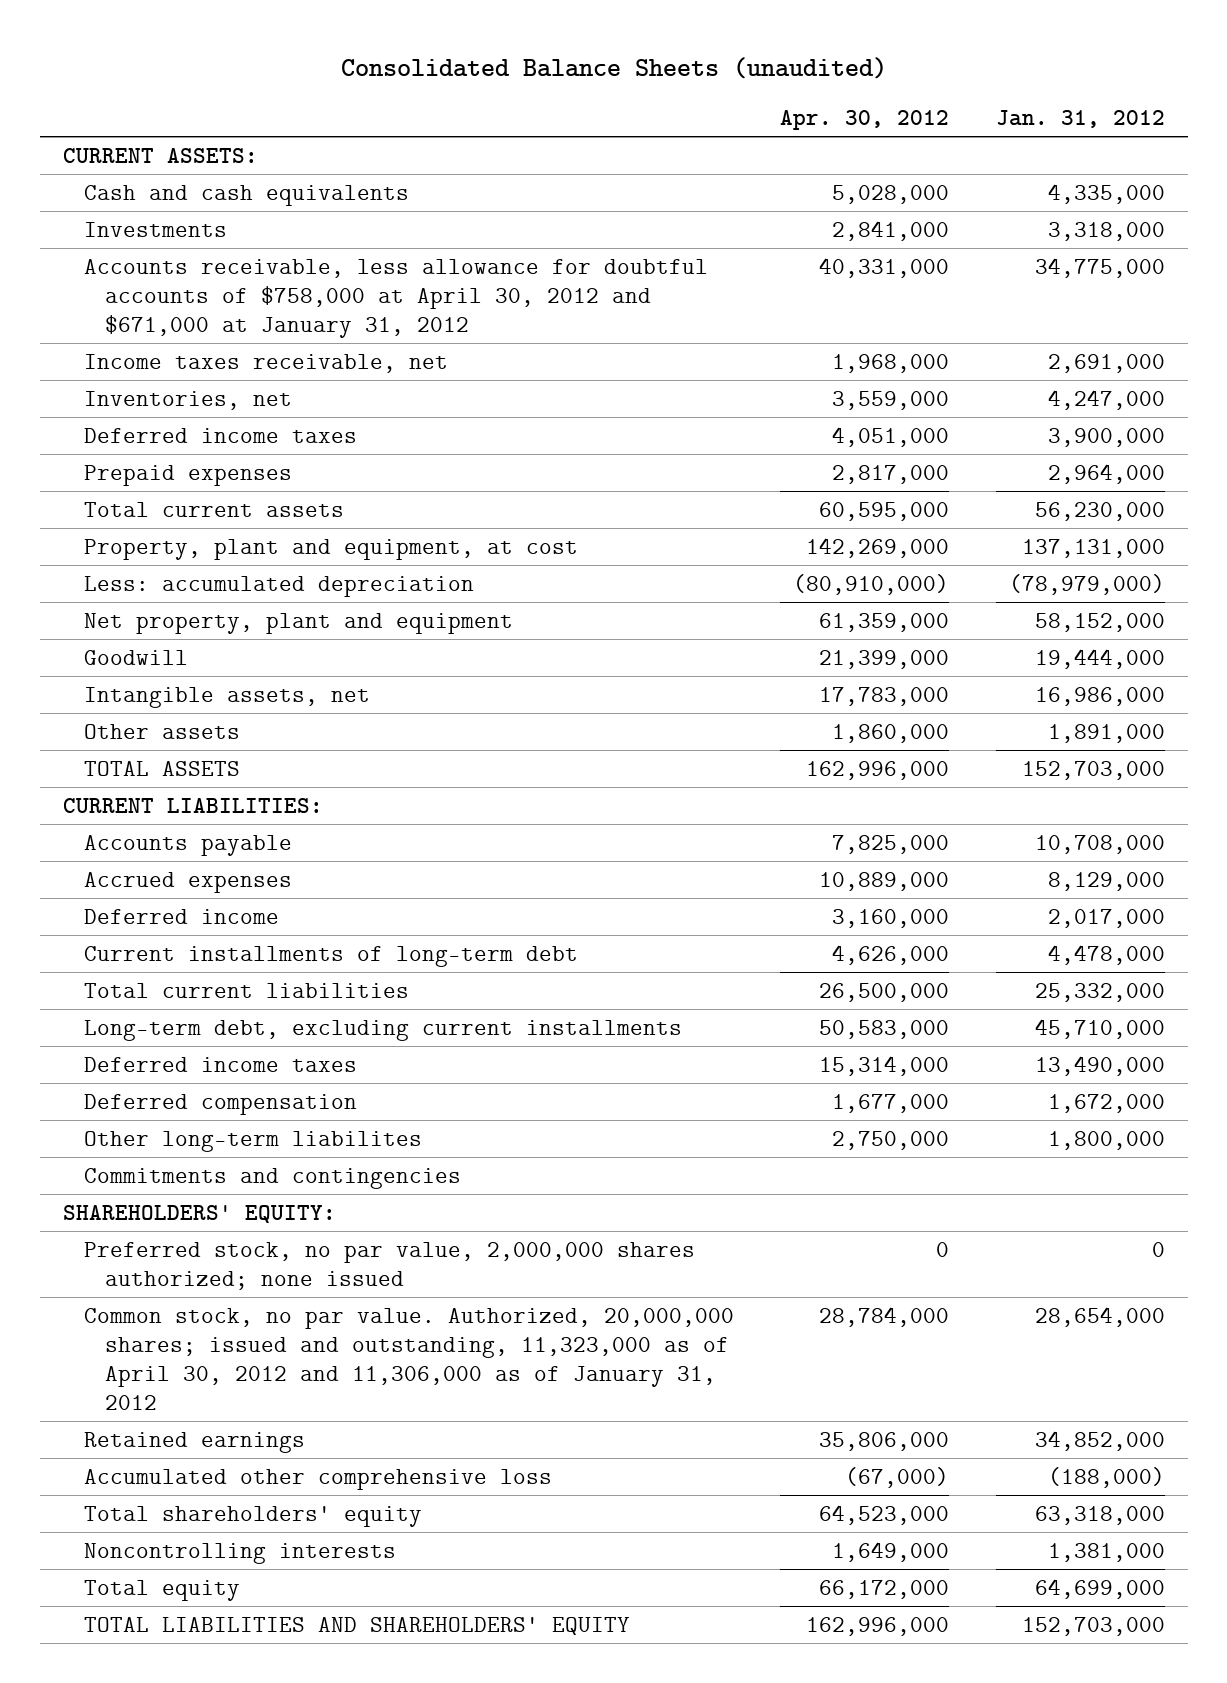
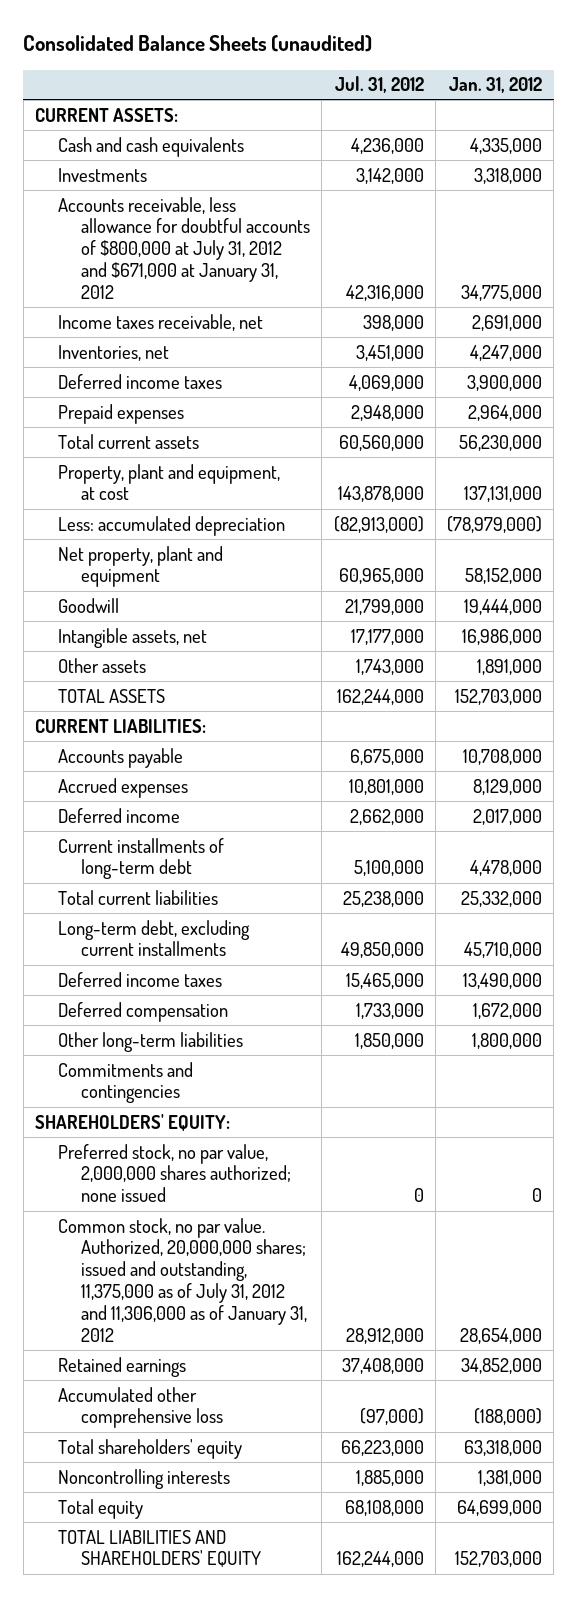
[780,109,950,130] Apr. 30, 2012 -> none
none -> [334,76,424,94] Jul. 31, 2012
[83,258,708,338] Accounts receivable, less allowance for doubtful accounts of $758,000 at April 30, 2012 and $671,000 at January 31, 2012 -> [57,196,311,300] Accounts receivable, less allowance for doubtful accounts of $800,000 at July 31, 2012 and $671,000 at January 31, 2012
[83,1130,422,1152] Other long-term liabilites -> [57,1031,243,1052] Other long-term liabilities
[83,1307,734,1410] Common stock, no par value. Authorized, 20,000,000 shares; issued and outstanding, 11,323,000 as of April 30, 2012 and 11,306,000 as of January 31, 2012 -> [57,1217,308,1343] Common stock, no par value. Authorized, 20,000,000 shares; issued and outstanding, 11,375,000 as of July 31, 2012 and 11,306,000 as of January 31, 2012

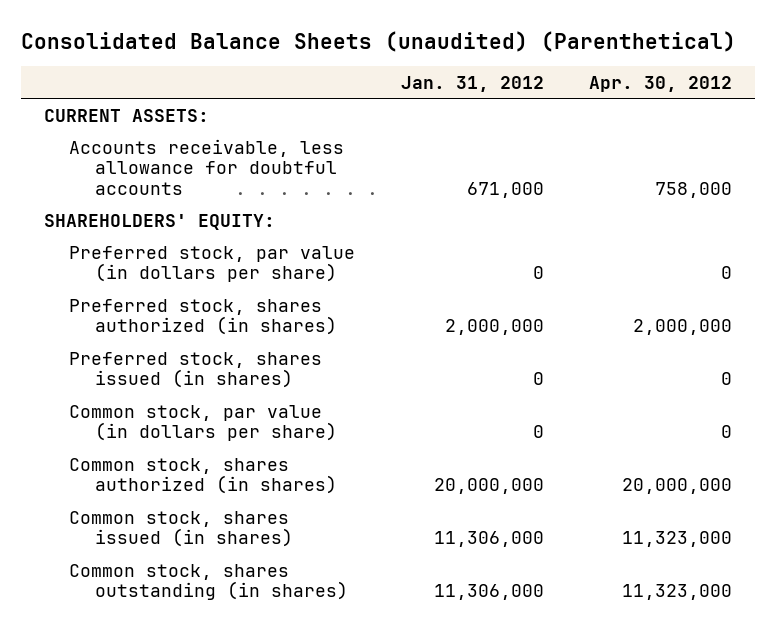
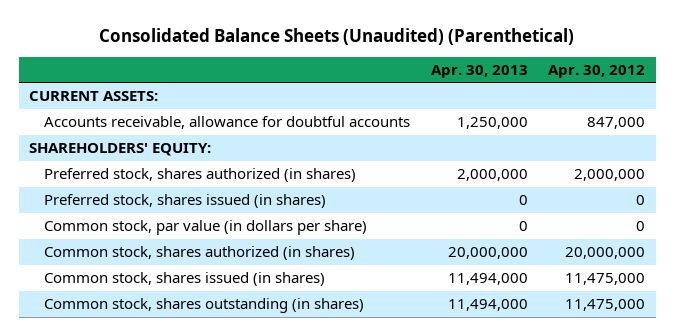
[21,30,737,52] Consolidated Balance Sheets (unaudited) (Parenthetical) -> [99,28,575,46] Consolidated Balance Sheets (Unaudited) (Parenthetical)
[400,75,544,92] Jan. 31, 2012 -> none
none -> [430,65,528,79] Apr. 30, 2013
[69,138,345,195] Accounts receivable, less allowance for doubtful accounts -> [44,116,411,130] Accounts receivable, allowance for doubtful accounts
[655,181,733,198] 758,000 -> [587,117,646,130] 847,000
[69,245,356,283] Preferred stock, par value (in dollars per share) -> none
[622,531,733,548] 11,323,000 -> [565,273,646,286] 11,475,000
[622,584,733,601] 11,323,000 -> [565,299,646,312] 11,475,000

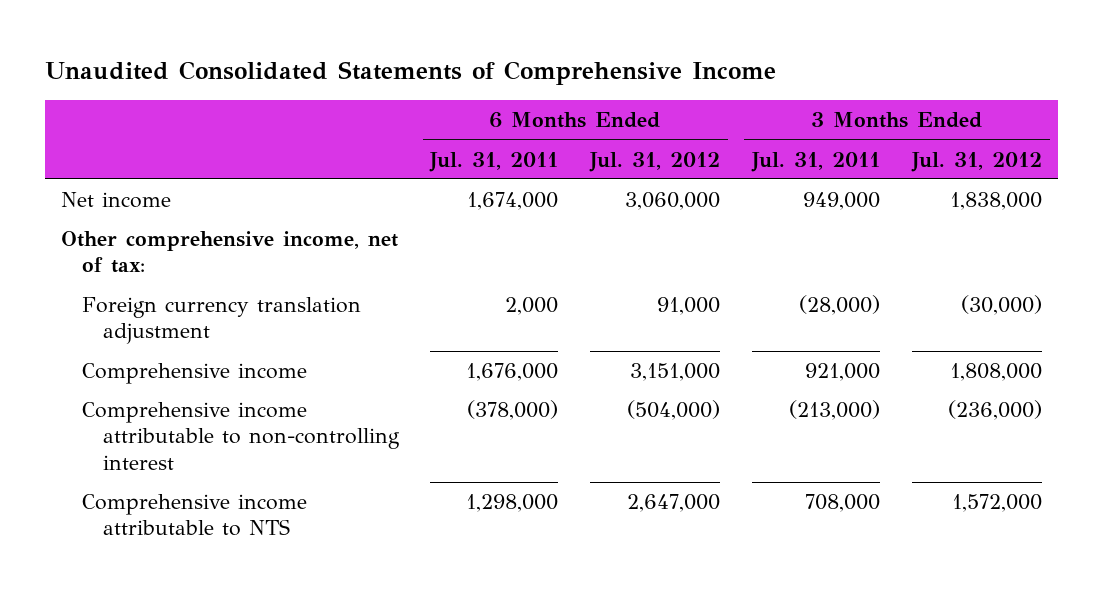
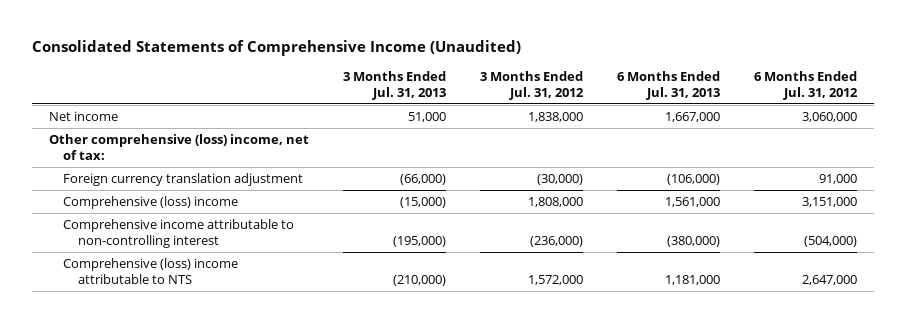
[44,60,776,85] Unaudited Consolidated Statements of Comprehensive Income -> [32,39,522,56] Consolidated Statements of Comprehensive Income (Unaudited)
[429,151,559,172] Jul. 31, 2011 -> none
[751,151,881,172] Jul. 31, 2011 -> none
none -> [343,70,447,100] 3 Months Ended Jul. 31, 2013
none -> [617,70,721,100] 6 Months Ended Jul. 31, 2013
[60,231,398,274] Other comprehensive income, net of tax: -> [49,133,310,161] Other comprehensive (loss) income, net of tax:
[81,363,307,385] Comprehensive income -> [63,195,239,209] Comprehensive (loss) income
[81,494,307,537] Comprehensive income attributable to NTS -> [63,257,239,285] Comprehensive (loss) income attributable to NTS

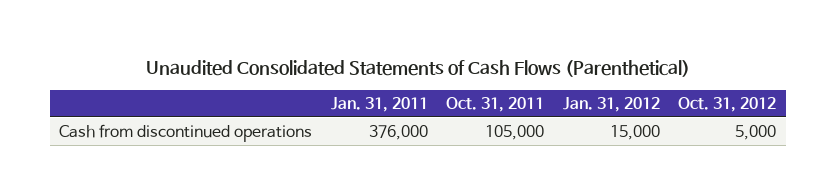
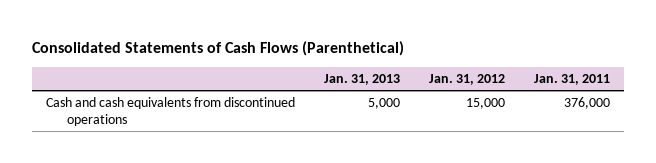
[145,59,690,77] Unaudited Consolidated Statements of Cash Flows (Parenthetical) -> [32,41,405,57] Consolidated Statements of Cash Flows (Parenthetical)
[446,96,545,112] Oct. 31, 2011 -> none
[678,96,777,112] Oct. 31, 2012 -> none
none -> [324,74,401,86] Jan. 31, 2013
[59,124,313,143] Cash from discontinued operations -> [46,97,296,127] Cash and cash equivalents from discontinued operations

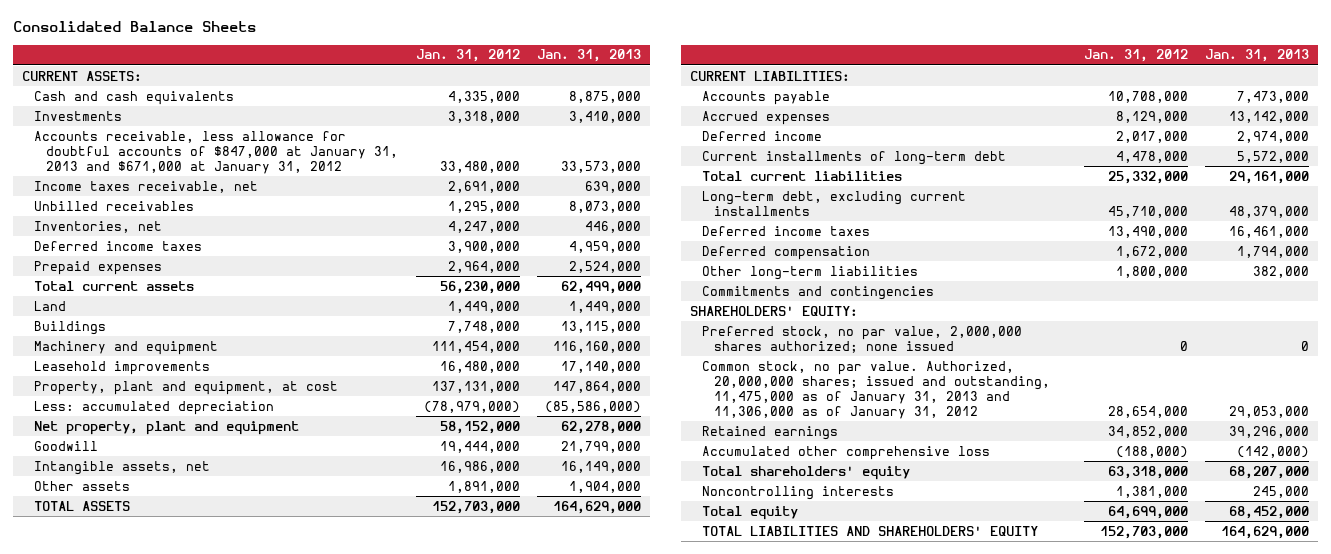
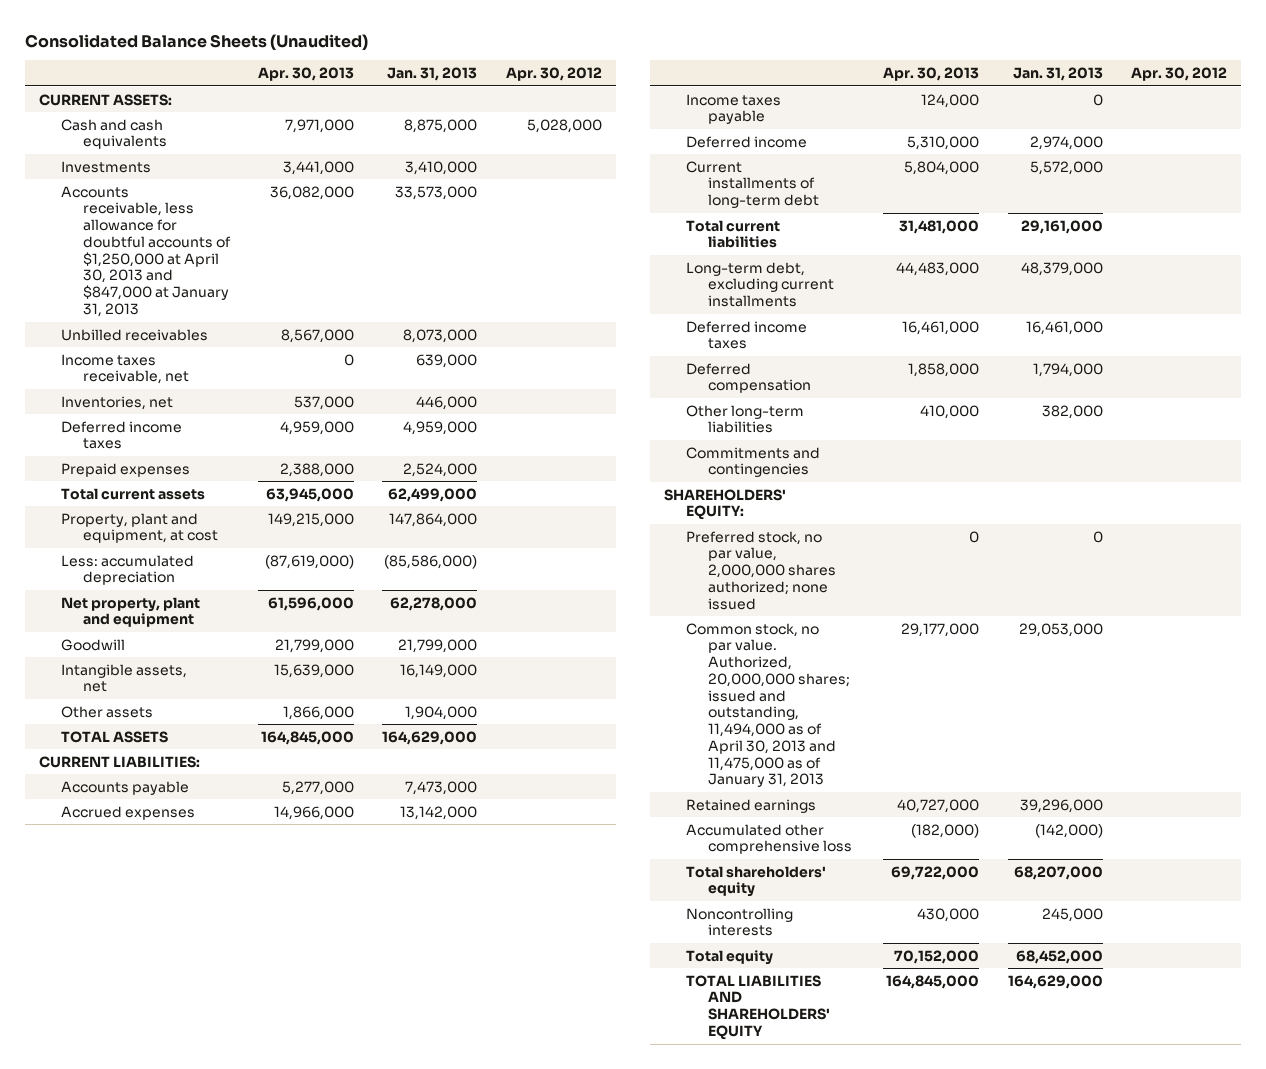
[13,21,257,33] Consolidated Balance Sheets -> [25,33,369,50] Consolidated Balance Sheets (Unaudited)
[415,49,520,63] Jan. 31, 2012 -> none
none -> [257,67,354,82] Apr. 30, 2013
none -> [505,67,602,82] Apr. 30, 2012
[33,130,398,174] Accounts receivable, less allowance for doubtful accounts of $847,000 at January 31, 2013 and $671,000 at January 31, 2012 -> [60,185,231,317] Accounts receivable, less allowance for doubtful accounts of $1,250,000 at April 30, 2013 and $847,000 at January 31, 2013
[33,180,258,193] Income taxes receivable, net -> [60,353,189,385] Income taxes receivable, net
[33,300,66,311] Land -> none
[33,320,106,335] Buildings -> none
[33,340,218,355] Machinery and equipment -> none
[33,360,210,375] Leasehold improvements -> none
none -> [686,93,782,125] Income taxes payable
[701,360,1050,419] Common stock, no par value. Authorized, 20,000,000 shares; issued and outstanding, 11,475,000 as of January 31, 2013 and 11,306,000 as of January 31, 2012 -> [686,622,850,788] Common stock, no par value. Authorized, 20,000,000 shares; issued and outstanding, 11,494,000 as of April 30, 2013 and 11,475,000 as of January 31, 2013

